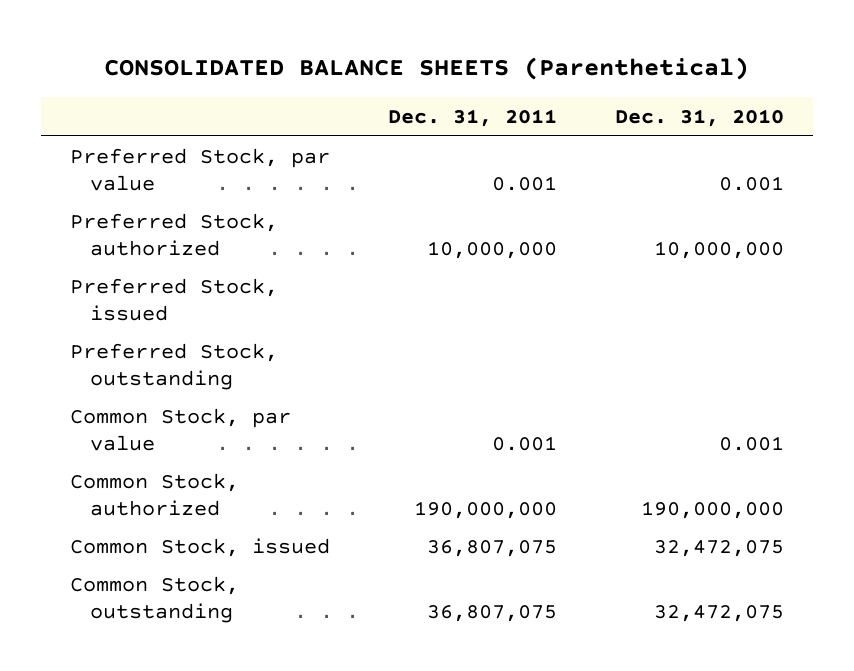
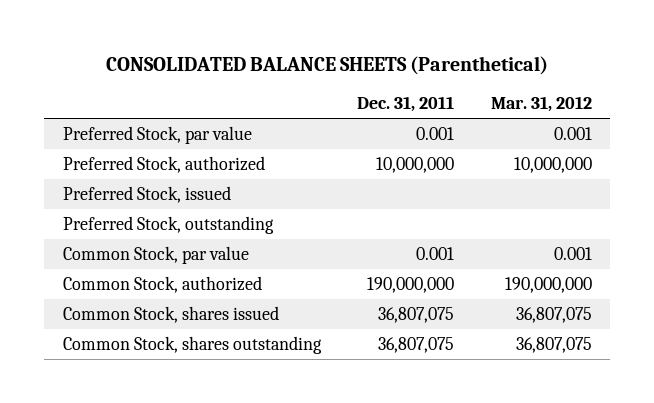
[615,109,785,128] Dec. 31, 2010 -> none
none -> [490,96,592,113] Mar. 31, 2012
[69,537,330,557] Common Stock, issued -> [62,305,279,323] Common Stock, shares issued
[69,575,239,623] Common Stock, outstanding -> [62,335,322,354] Common Stock, shares outstanding

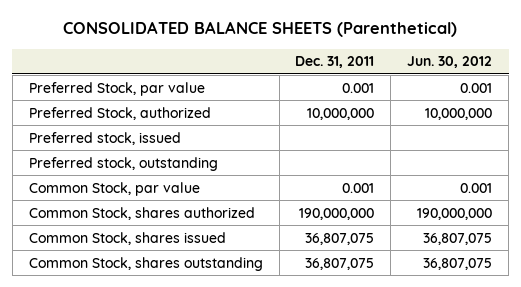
[490,96,592,113] Mar. 31, 2012 -> none
none -> [407,56,493,69] Jun. 30, 2012
[62,185,231,203] Preferred Stock, issued -> [28,131,181,145] Preferred stock, issued
[62,215,274,234] Preferred Stock, outstanding -> [28,156,218,171] Preferred stock, outstanding
[62,275,262,293] Common Stock, authorized -> [28,206,255,220] Common Stock, shares authorized

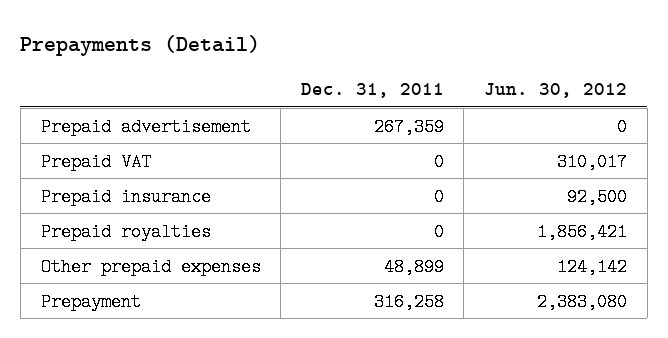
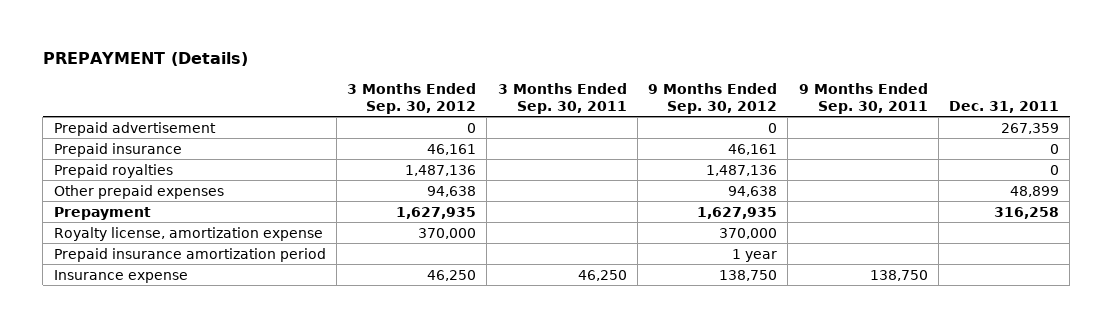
[20,35,261,57] Prepayments (Detail) -> [42,52,248,67] PREPAYMENT (Details)
[484,83,628,99] Jun. 30, 2012 -> none
none -> [347,82,477,114] 3 Months Ended Sep. 30, 2012
none -> [497,82,627,114] 3 Months Ended Sep. 30, 2011
none -> [648,82,778,114] 9 Months Ended Sep. 30, 2012
none -> [798,82,928,114] 9 Months Ended Sep. 30, 2011
[40,152,151,171] Prepaid VAT -> none
none -> [53,226,323,241] Royalty license, amortization expense
none -> [53,247,326,262] Prepaid insurance amortization period
none -> [53,269,188,283] Insurance expense

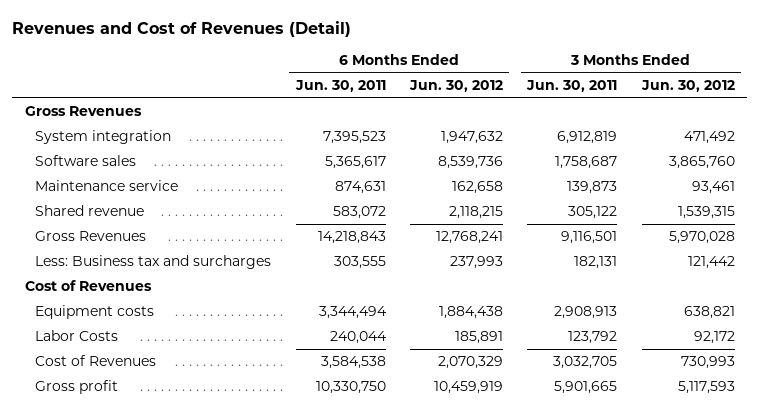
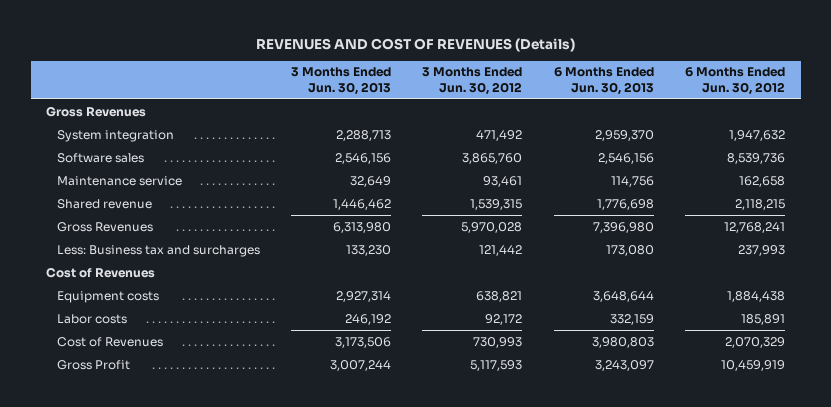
[12,20,352,37] Revenues and Cost of Revenues (Detail) -> [255,37,575,52] REVENUES AND COST OF REVENUES (Details)
[294,80,386,93] Jun. 30, 2011 -> none
[526,80,618,93] Jun. 30, 2011 -> none
none -> [290,67,391,95] 3 Months Ended Jun. 30, 2013
none -> [553,67,654,95] 6 Months Ended Jun. 30, 2013
[35,330,119,342] Labor Costs -> [56,313,127,324] Labor costs
[35,380,119,395] Gross profit -> [56,359,130,370] Gross Profit

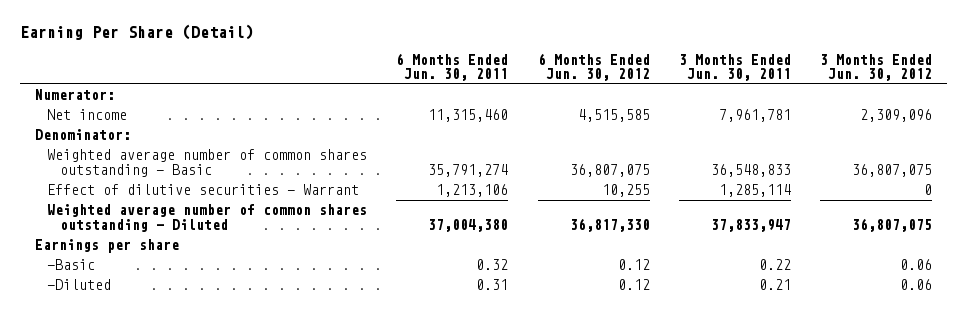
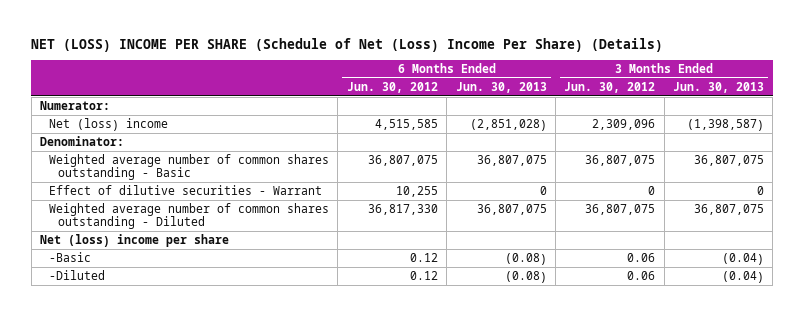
[20,23,255,40] Earning Per Share (Detail) -> [31,37,664,52] NET (LOSS) INCOME PER SHARE (Schedule of Net (Loss) Income Per Share) (Details)
[396,52,509,81] 6 Months Ended Jun. 30, 2011 -> none
[678,53,791,81] 3 Months Ended Jun. 30, 2011 -> none
none -> [455,81,547,93] Jun. 30, 2013
none -> [673,81,765,93] Jun. 30, 2013
[47,109,128,121] Net income -> [49,117,169,131] Net (loss) income
[34,239,179,254] Earnings per share -> none
none -> [40,233,230,247] Net (loss) income per share

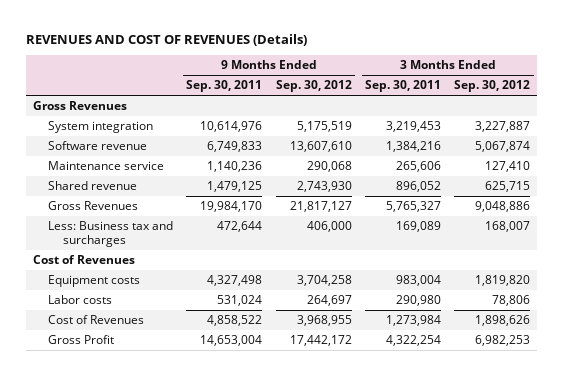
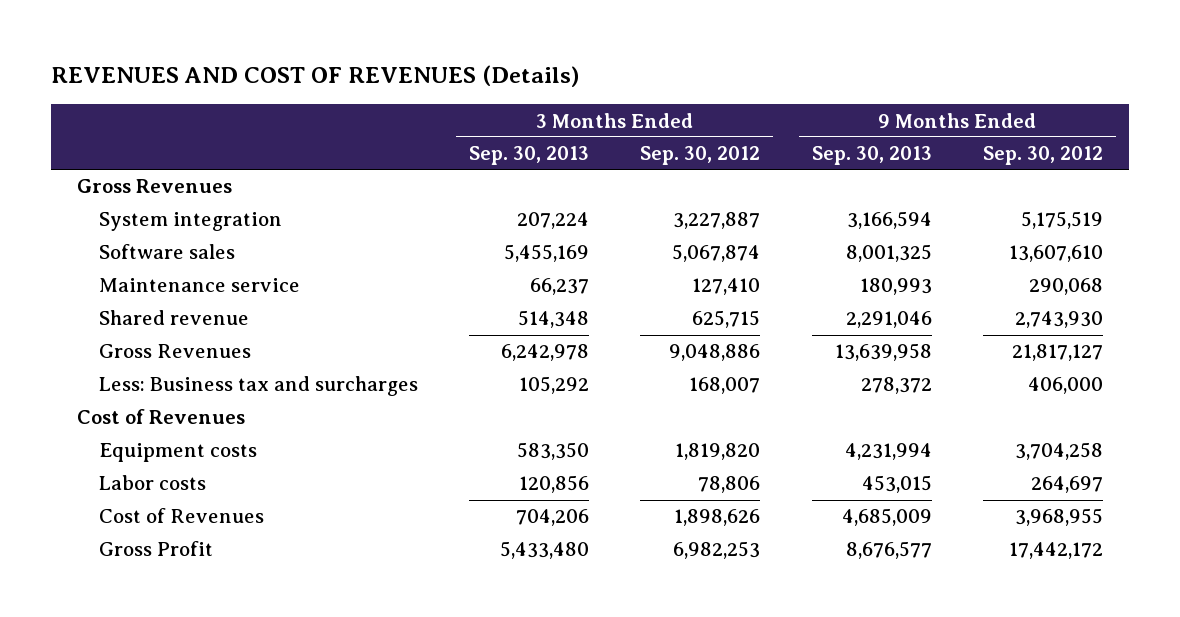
[186,80,263,93] Sep. 30, 2011 -> none
[364,80,441,93] Sep. 30, 2011 -> none
none -> [469,146,590,166] Sep. 30, 2013
none -> [811,146,932,166] Sep. 30, 2013
[47,141,147,151] Software revenue -> [98,244,235,260] Software sales

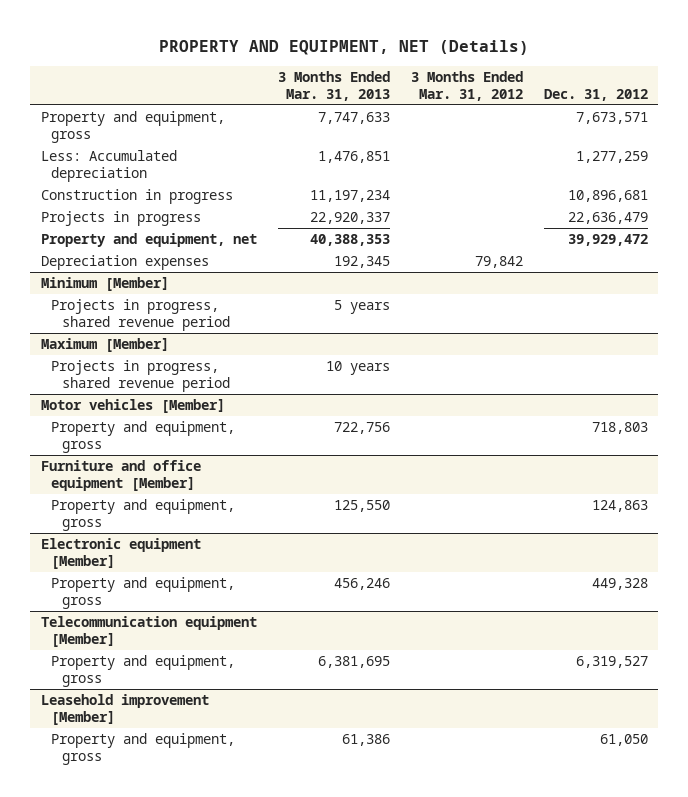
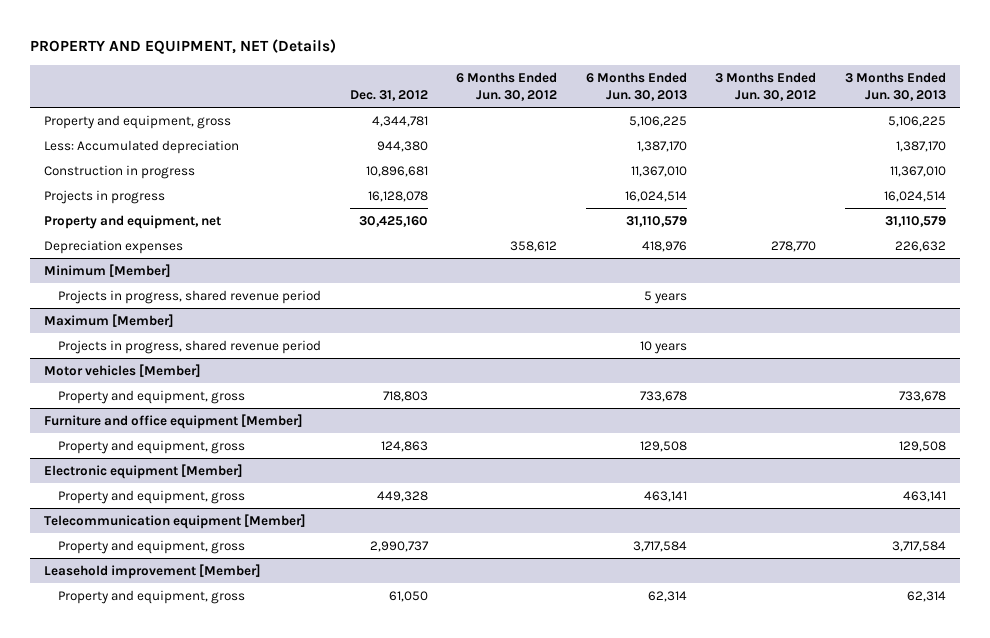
[277,70,390,102] 3 Months Ended Mar. 31, 2013 -> none
[410,70,523,102] 3 Months Ended Mar. 31, 2012 -> none
none -> [456,71,558,102] 6 Months Ended Jun. 30, 2012
none -> [585,71,687,102] 6 Months Ended Jun. 30, 2013
none -> [715,71,817,102] 3 Months Ended Jun. 30, 2012
none -> [844,71,946,102] 3 Months Ended Jun. 30, 2013
[575,111,648,124] 7,673,571 -> [371,115,428,127] 4,344,781
[575,150,648,163] 1,277,259 -> [376,140,428,152] 944,380
[567,211,648,224] 22,636,479 -> [367,190,428,202] 16,128,078
[567,233,648,246] 39,929,472 -> [358,215,428,227] 30,425,160
[575,655,648,668] 6,319,527 -> [369,540,429,552] 2,990,737

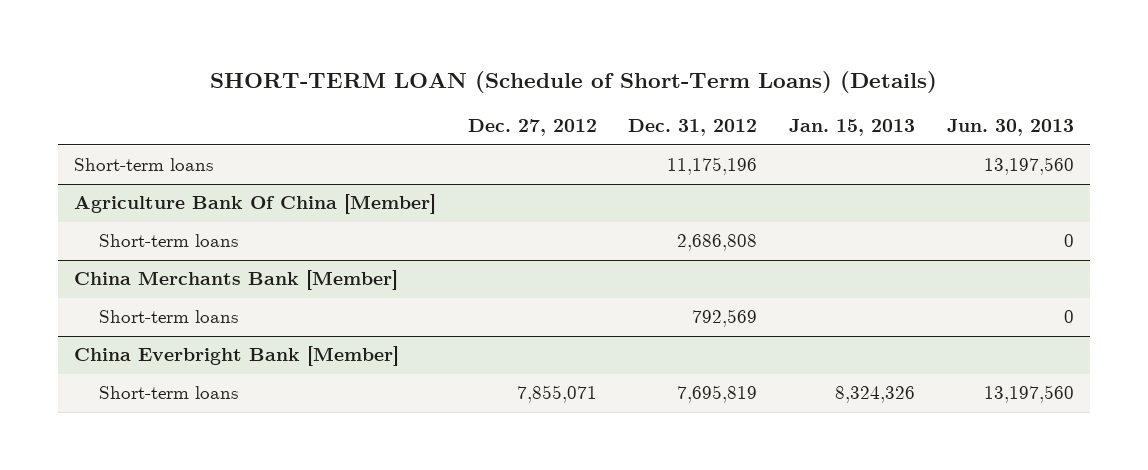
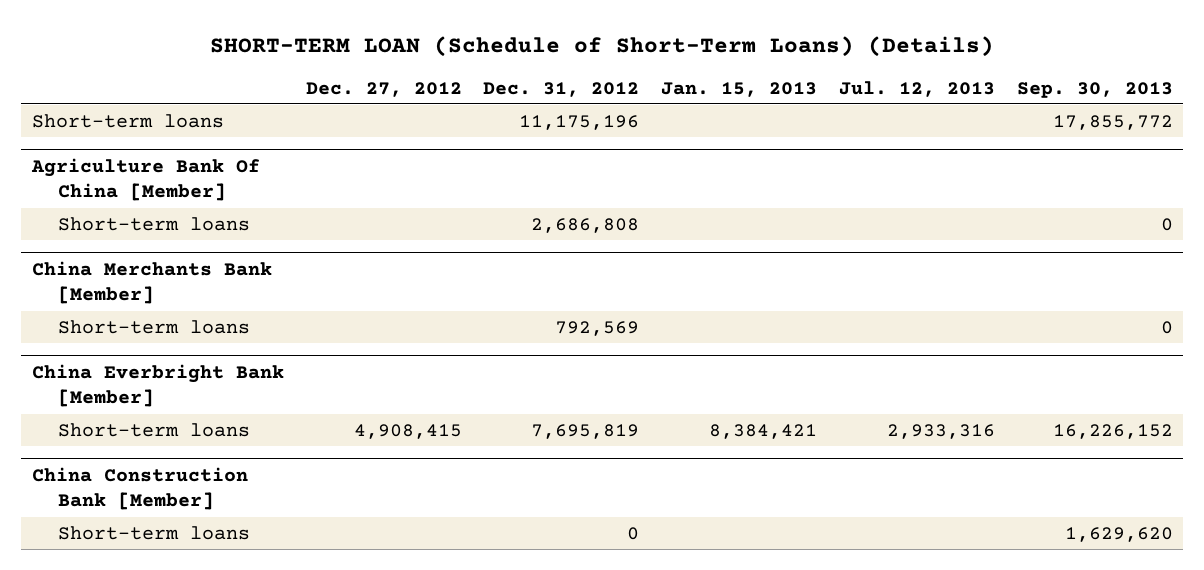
[946,119,1074,137] Jun. 30, 2013 -> none
none -> [838,80,995,97] Jul. 12, 2013
none -> [1016,81,1173,98] Sep. 30, 2013
[516,385,597,404] 7,855,071 -> [353,423,462,439] 4,908,415
[835,386,916,404] 8,324,326 -> [709,423,818,439] 8,384,421
none -> [31,466,248,511] China Construction Bank [Member]
none -> [58,525,251,540] Short-term loans

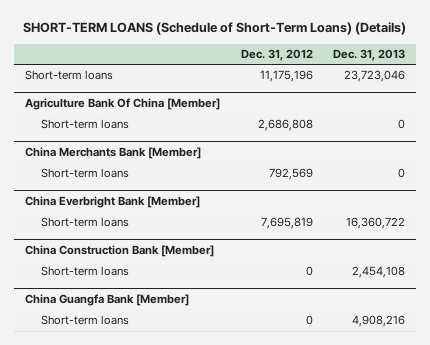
[210,35,995,57] SHORT-TERM LOAN (Schedule of Short-Term Loans) (Details) -> [23,22,407,36] SHORT-TERM LOANS (Schedule of Short-Term Loans) (Details)
[305,81,462,97] Dec. 27, 2012 -> none
[661,81,818,97] Jan. 15, 2013 -> none
[838,80,995,97] Jul. 12, 2013 -> none
[1016,81,1173,98] Sep. 30, 2013 -> none
none -> [333,49,406,62] Dec. 31, 2013
none -> [24,294,189,307] China Guangfa Bank [Member]
none -> [40,315,129,326] Short-term loans

